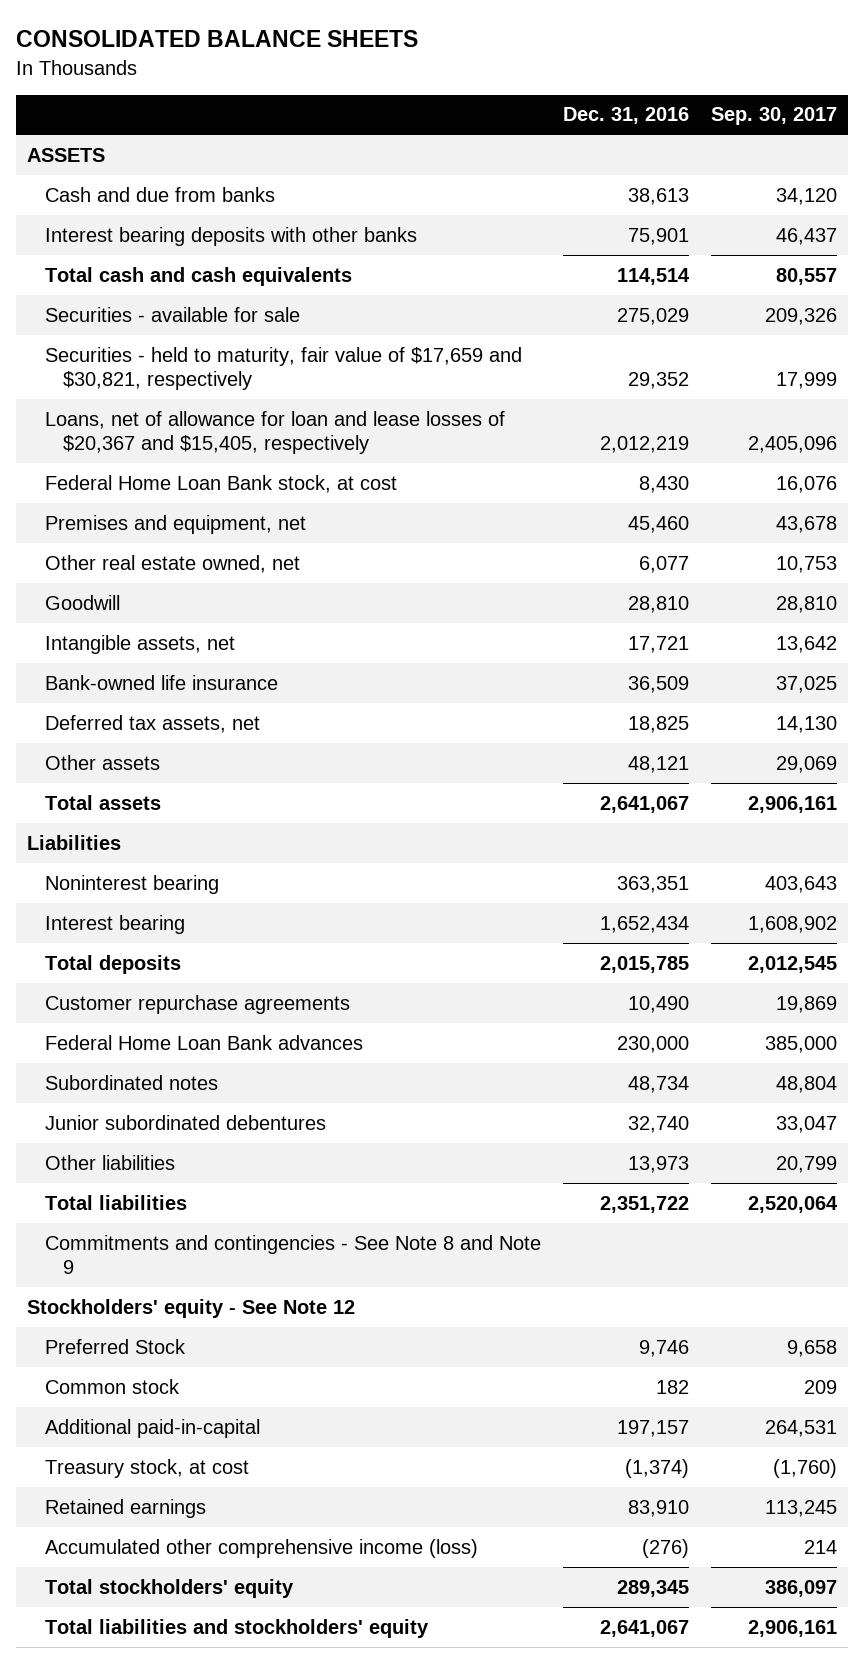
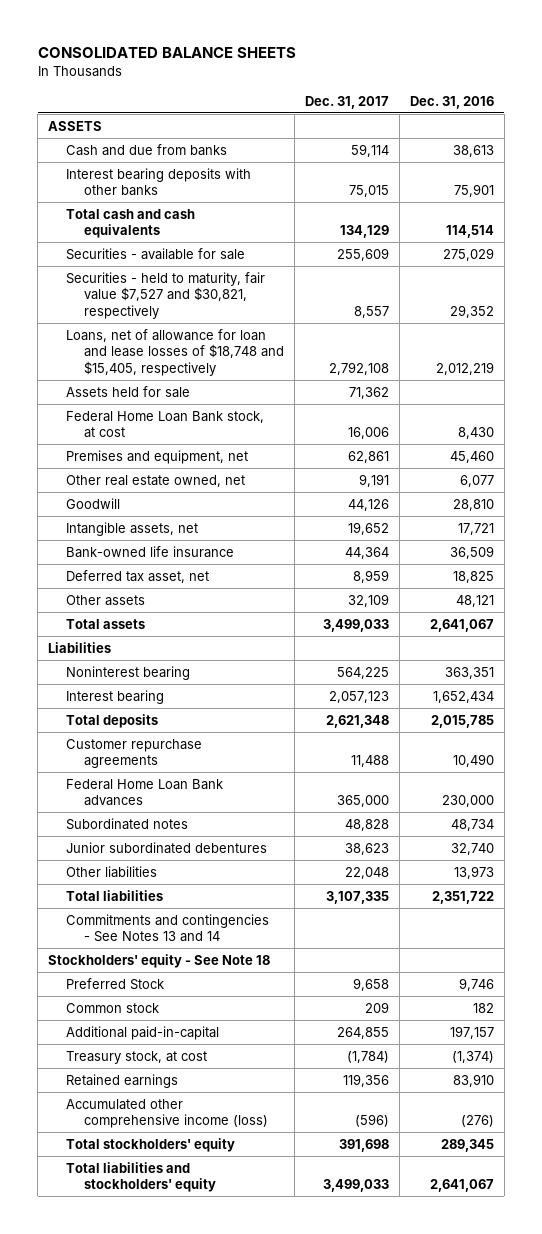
[710,107,837,126] Sep. 30, 2017 -> none
none -> [304,95,389,109] Dec. 31, 2017
[45,346,523,390] Securities - held to maturity, fair value of $17,659 and $30,821, respectively -> [66,271,266,319] Securities - held to maturity, fair value $7,527 and $30,821, respectively
[45,410,506,454] Loans, net of allowance for loan and lease losses of $20,367 and $15,405, respectively -> [66,328,284,376] Loans, net of allowance for loan and lease losses of $18,748 and $15,405, respectively
none -> [66,385,191,398] Assets held for sale
[45,714,261,733] Deferred tax assets, net -> [66,569,210,583] Deferred tax asset, net
[45,1234,542,1274] Commitments and contingencies - See Note 8 and Note 9 -> [66,913,270,943] Commitments and contingencies - See Notes 13 and 14
[27,1298,356,1318] Stockholders' equity - See Note 12 -> [48,953,271,968] Stockholders' equity - See Note 18

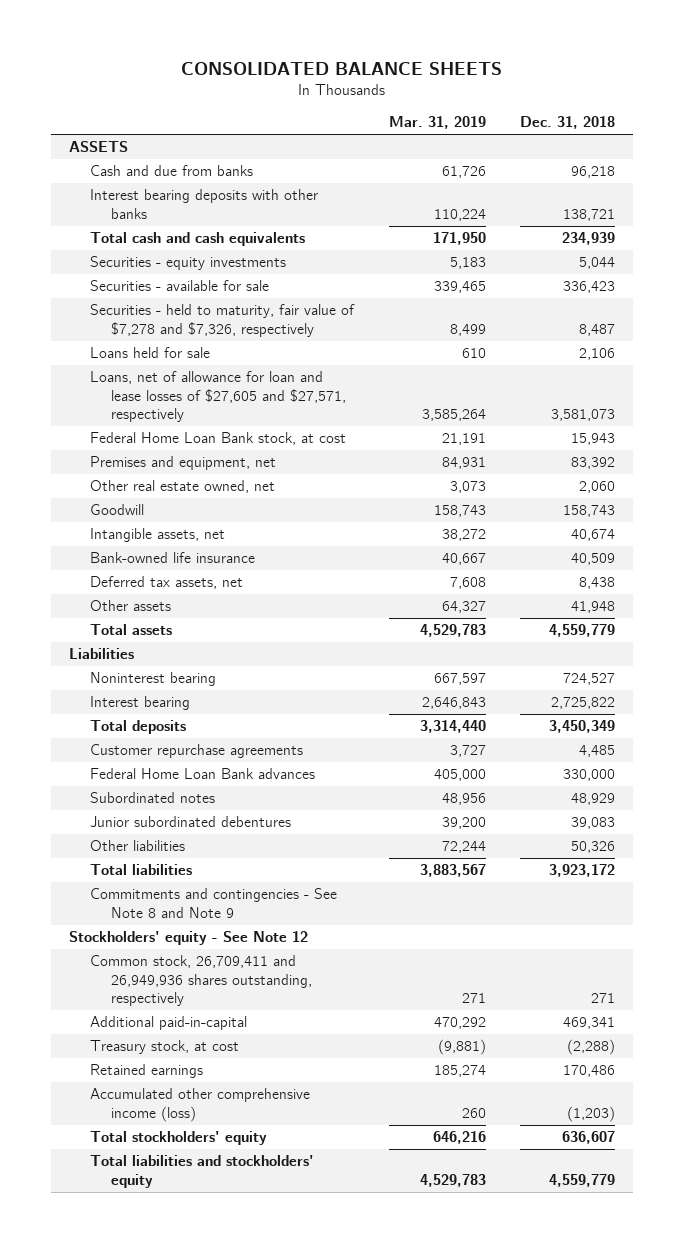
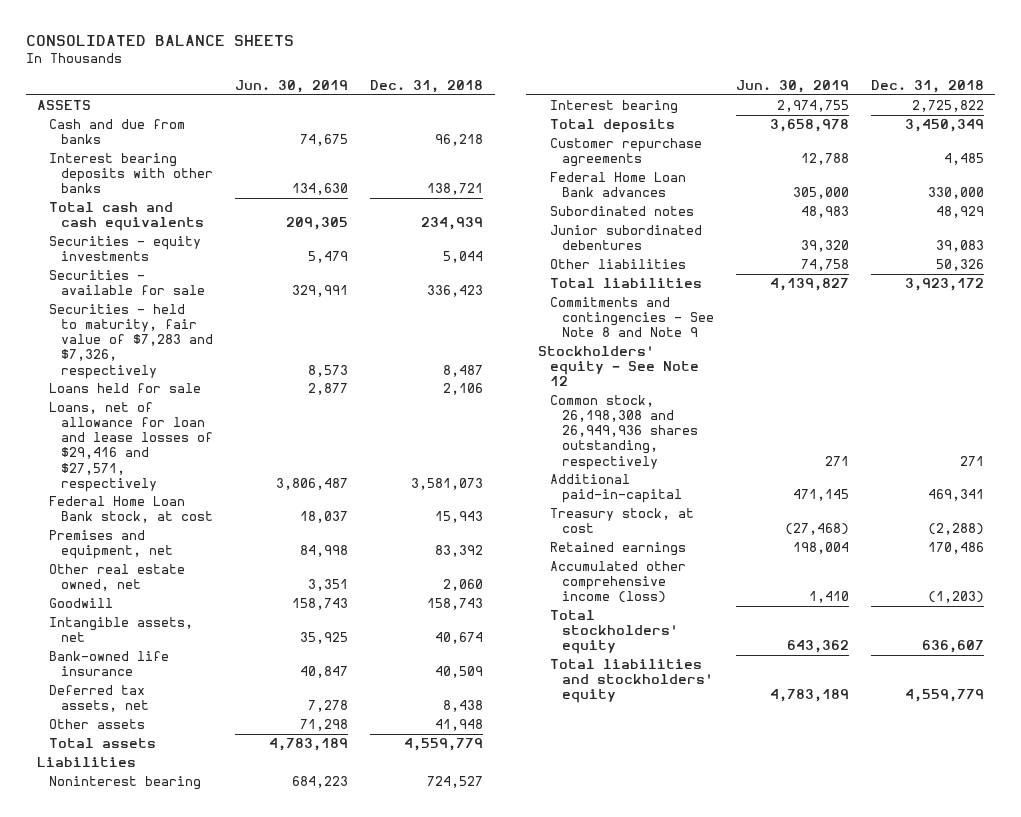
[388,116,486,130] Mar. 31, 2019 -> none
none -> [235,80,349,94] Jun. 30, 2019
[89,304,355,337] Securities - held to maturity, fair value of $7,278 and $7,326, respectively -> [48,304,213,379] Securities - held to maturity, fair value of $7,283 and $7,326, respectively
[89,371,346,423] Loans, net of allowance for loan and lease losses of $27,605 and $27,571, respectively -> [48,402,213,492] Loans, net of allowance for loan and lease losses of $29,416 and $27,571, respectively
[89,955,312,1007] Common stock, 26,709,411 and 26,949,936 shares outstanding, respectively -> [549,395,698,470] Common stock, 26,198,308 and 26,949,936 shares outstanding, respectively

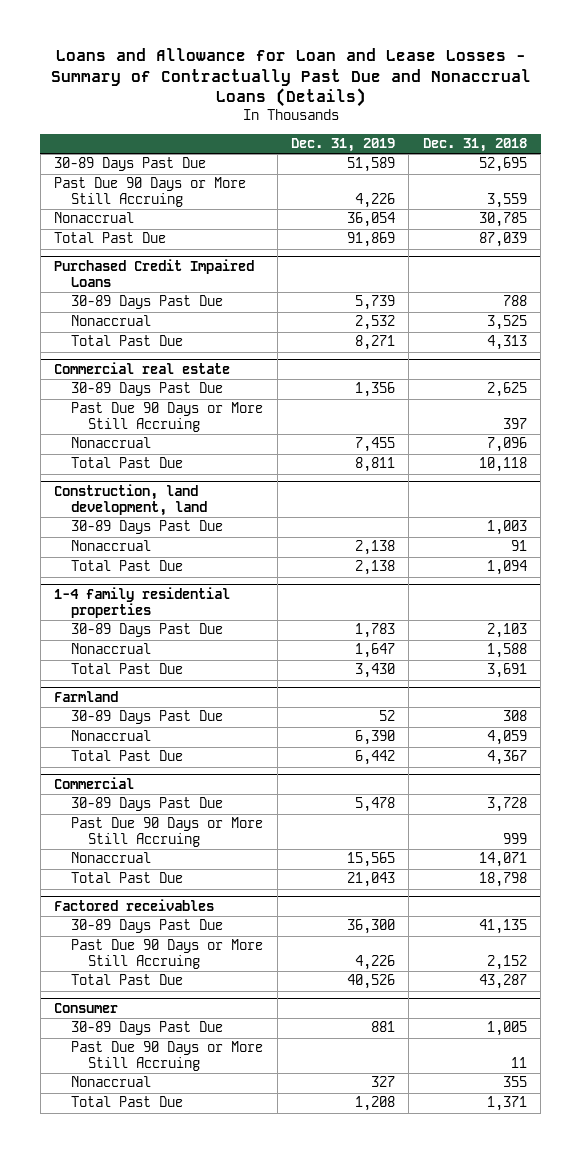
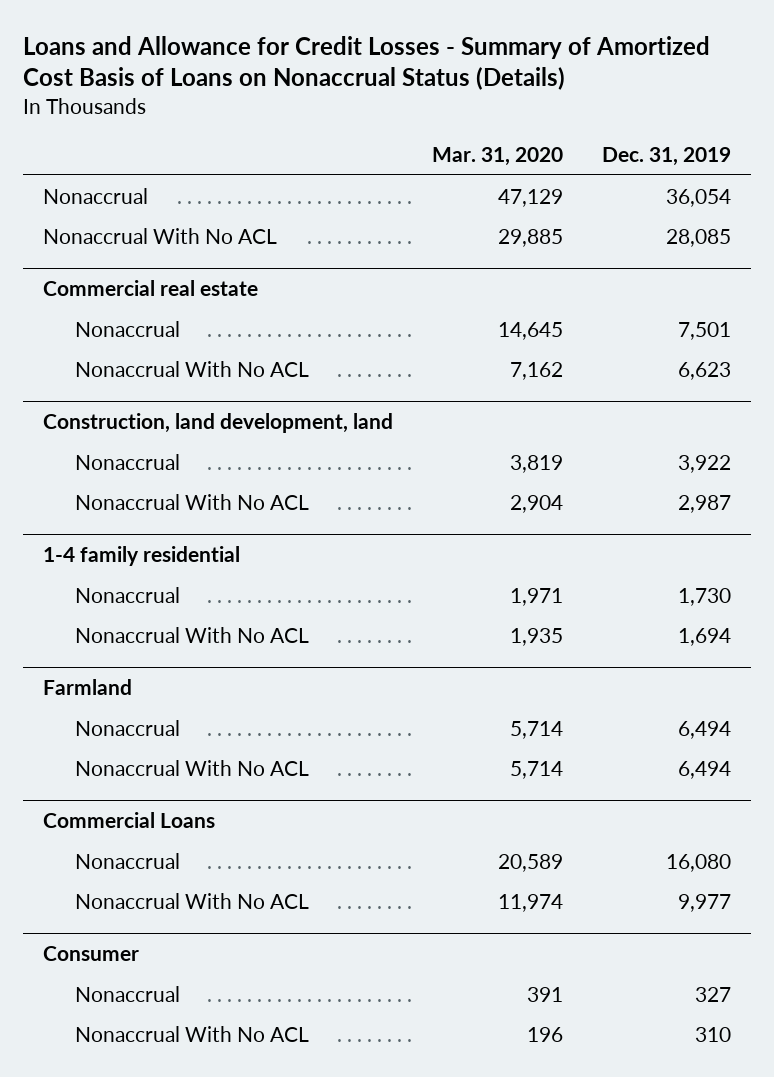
[50,48,531,108] Loans and Allowance for Loan and Lease Losses - Summary of Contractually Past Due and Nonaccrual Loans (Details) -> [23,35,711,91] Loans and Allowance for Credit Losses - Summary of Amortized Cost Basis of Loans on Nonaccrual Status (Details)
[422,138,527,153] Dec. 31, 2018 -> none
none -> [432,146,564,166] Mar. 31, 2020
[54,157,207,172] 30-89 Days Past Due -> none
[54,177,247,208] Past Due 90 Days or More Still Accruing -> none
[54,232,167,244] Total Past Due -> none
[54,259,255,288] Purchased Credit Impaired Loans -> none
[71,295,224,310] 30-89 Days Past Due -> none
[71,315,152,327] Nonaccrual -> none
[71,335,184,347] Total Past Due -> none
none -> [42,227,277,244] Nonaccrual With No ACL
[71,382,224,397] 30-89 Days Past Due -> none
[71,402,264,433] Past Due 90 Days or More Still Accruing -> none
[71,457,184,469] Total Past Due -> none
[355,437,396,453] 7,455 -> [678,321,732,340] 7,501
none -> [75,360,310,377] Nonaccrual With No ACL
[71,520,224,535] 30-89 Days Past Due -> none
[71,560,184,572] Total Past Due -> none
[71,623,224,638] 30-89 Days Past Due -> none
[71,663,184,675] Total Past Due -> none
[355,540,396,556] 2,138 -> [678,454,732,473] 3,922
none -> [75,493,310,510] Nonaccrual With No ACL
[54,587,231,619] 1-4 family residential properties -> [42,546,240,567] 1-4 family residential
[355,643,396,659] 1,647 -> [678,587,732,606] 1,730
none -> [75,626,310,643] Nonaccrual With No ACL
[71,710,224,725] 30-89 Days Past Due -> none
[71,750,184,762] Total Past Due -> none
[71,797,224,812] 30-89 Days Past Due -> none
[71,817,264,848] Past Due 90 Days or More Still Accruing -> none
[71,872,184,884] Total Past Due -> none
[54,899,215,912] Factored receivables -> none
[71,919,224,934] 30-89 Days Past Due -> none
[71,939,264,970] Past Due 90 Days or More Still Accruing -> none
[71,974,184,986] Total Past Due -> none
[355,730,396,746] 6,390 -> [678,720,732,739] 6,494
none -> [75,759,310,776] Nonaccrual With No ACL
[54,777,135,790] Commercial -> [42,812,215,829] Commercial Loans
[347,852,396,868] 15,565 -> [666,853,732,872] 16,080
none -> [75,892,310,909] Nonaccrual With No ACL
[71,1021,224,1036] 30-89 Days Past Due -> none
[71,1041,264,1072] Past Due 90 Days or More Still Accruing -> none
[71,1096,184,1108] Total Past Due -> none
none -> [75,1025,310,1042] Nonaccrual With No ACL

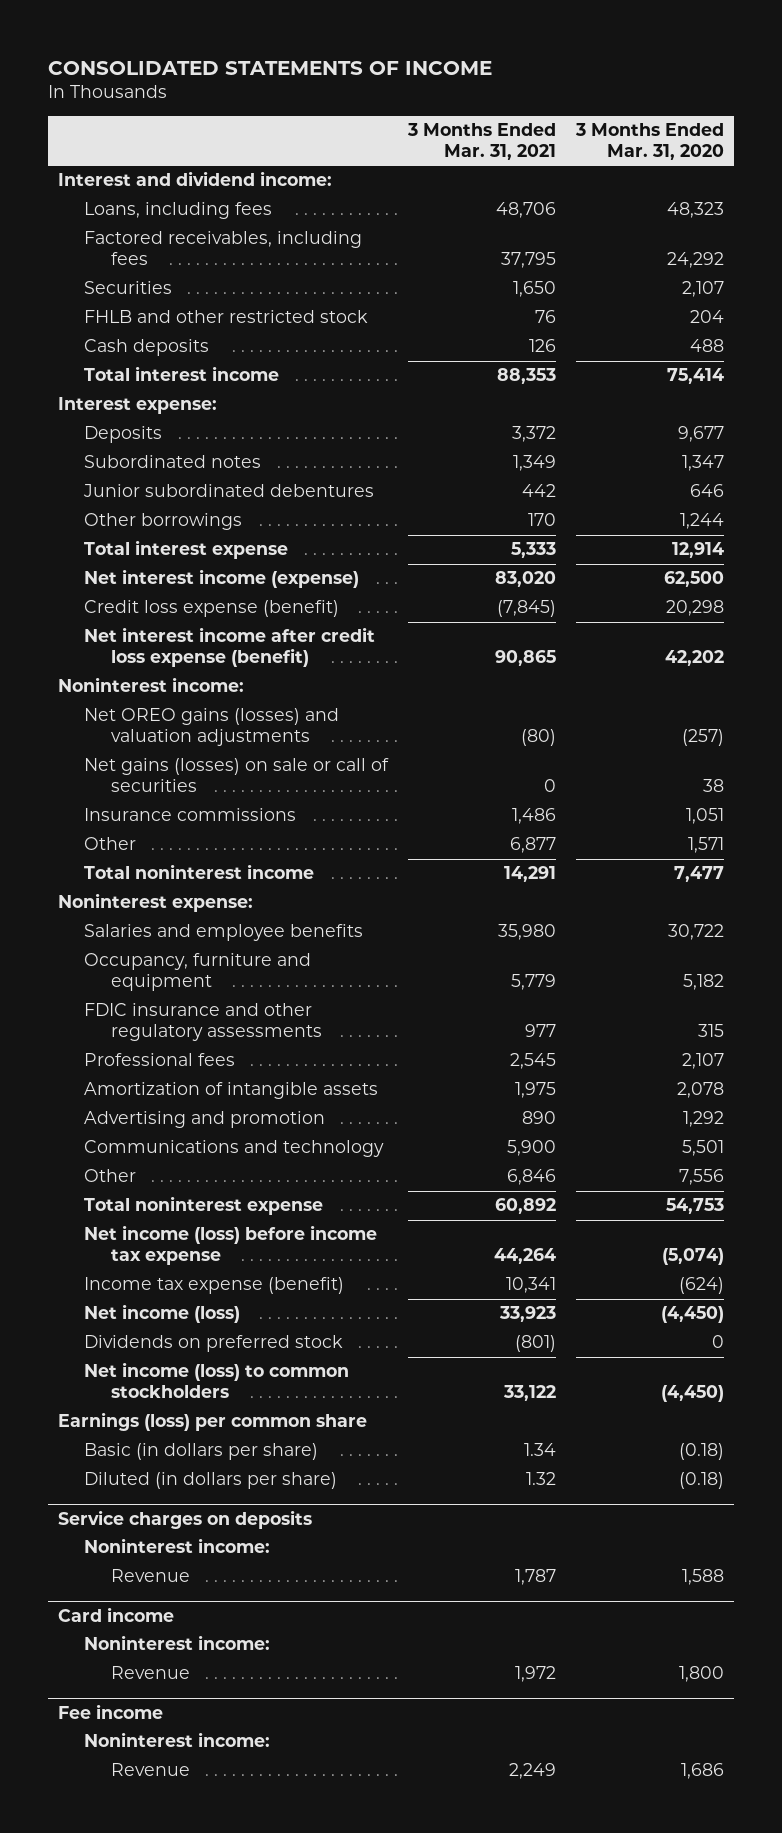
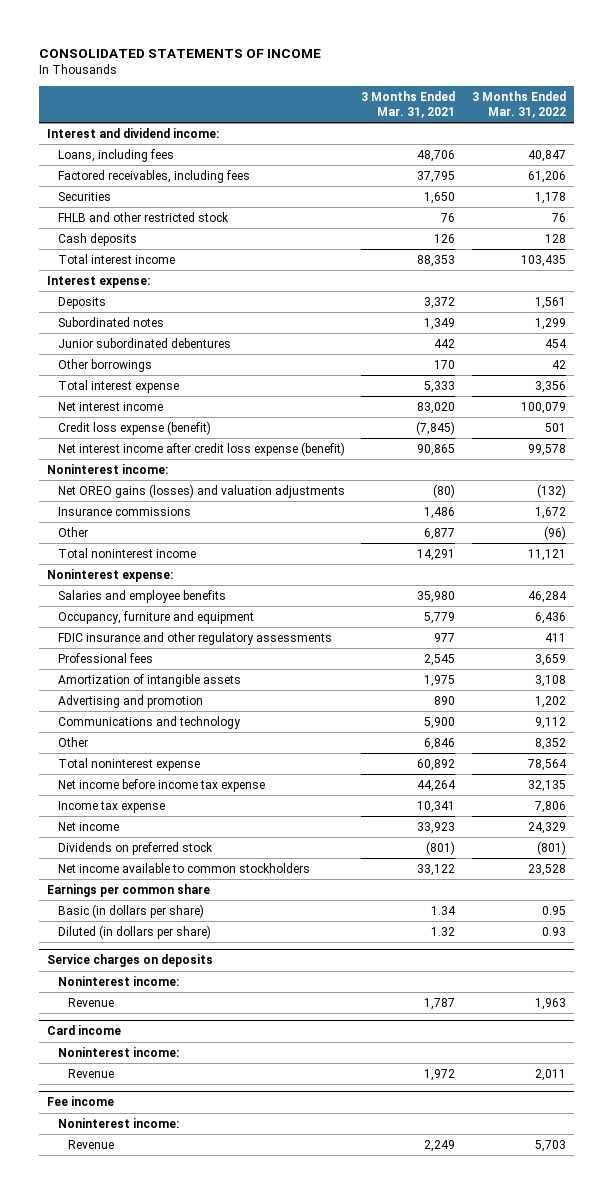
[575,122,725,160] 3 Months Ended Mar. 31, 2020 -> none
none -> [471,90,566,118] 3 Months Ended Mar. 31, 2022
[84,569,360,589] Net interest income (expense) -> [57,401,163,411] Net interest income
[84,758,390,793] Net gains (losses) on sale or call of securities -> none
[84,1225,378,1266] Net income (loss) before income tax expense -> [57,778,265,792] Net income before income tax expense
[84,1277,345,1295] Income tax expense (benefit) -> [57,800,165,813] Income tax expense
[84,1304,241,1324] Net income (loss) -> [57,821,119,831] Net income
[84,1362,350,1399] Net income (loss) to common stockholders -> [57,862,310,873] Net income available to common stockholders
[57,1412,367,1432] Earnings (loss) per common share -> [47,883,211,897] Earnings per common share

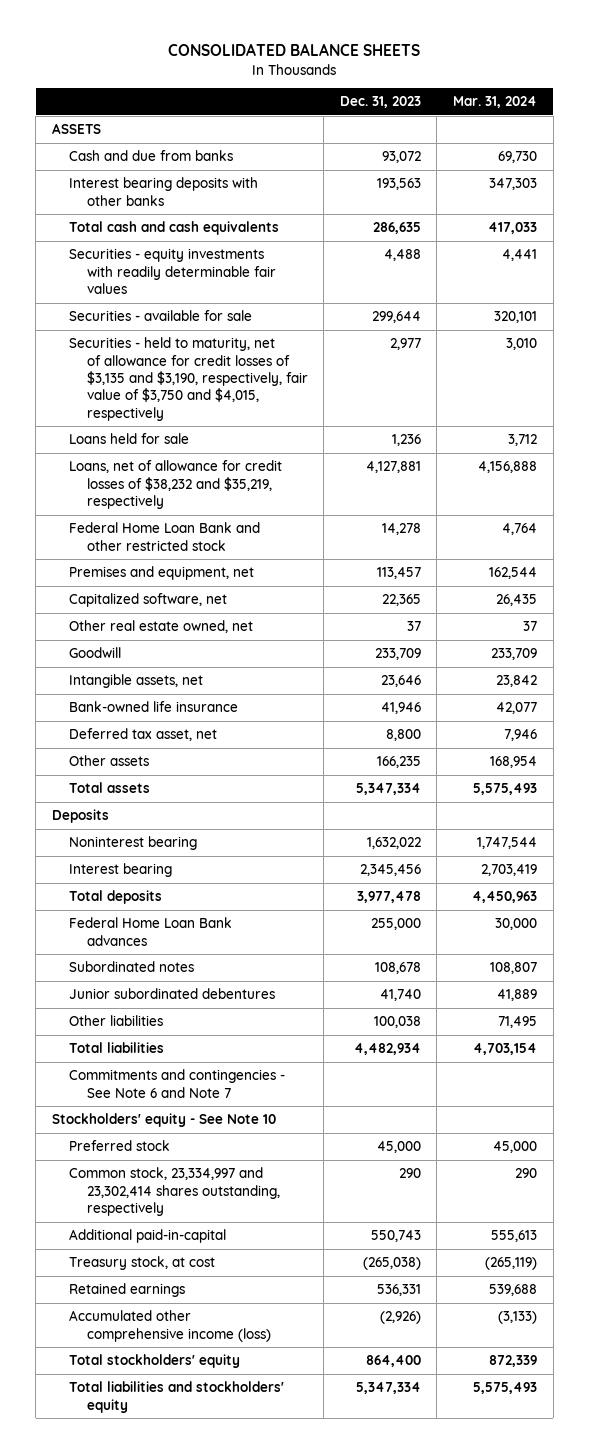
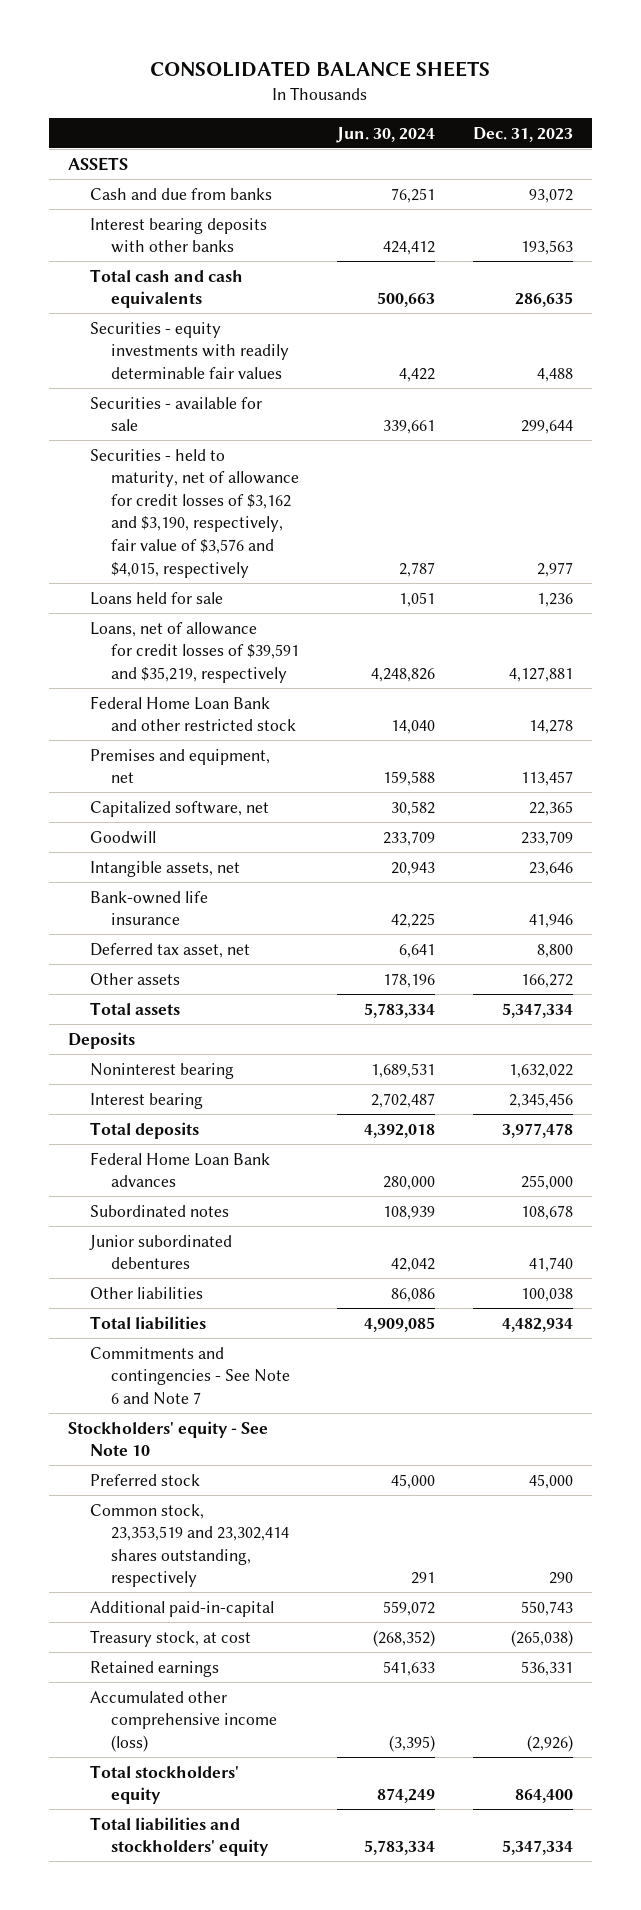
[452,96,537,109] Mar. 31, 2024 -> none
none -> [336,126,436,143] Jun. 30, 2024
[69,337,308,421] Securities - held to maturity, net of allowance for credit losses of $3,135 and $3,190, respectively, fair value of $3,750 and $4,015, respectively -> [89,448,300,578] Securities - held to maturity, net of allowance for credit losses of $3,162 and $3,190, respectively, fair value of $3,576 and $4,015, respectively
[69,460,283,509] Loans, net of allowance for credit losses of $38,232 and $35,219, respectively -> [89,621,300,683] Loans, net of allowance for credit losses of $39,591 and $35,219, respectively
[69,620,254,634] Other real estate owned, net -> none
[376,756,421,769] 166,235 -> [520,972,573,988] 166,272
[69,1167,280,1216] Common stock, 23,334,997 and 23,302,414 shares outstanding, respectively -> [89,1503,290,1588] Common stock, 23,353,519 and 23,302,414 shares outstanding, respectively

